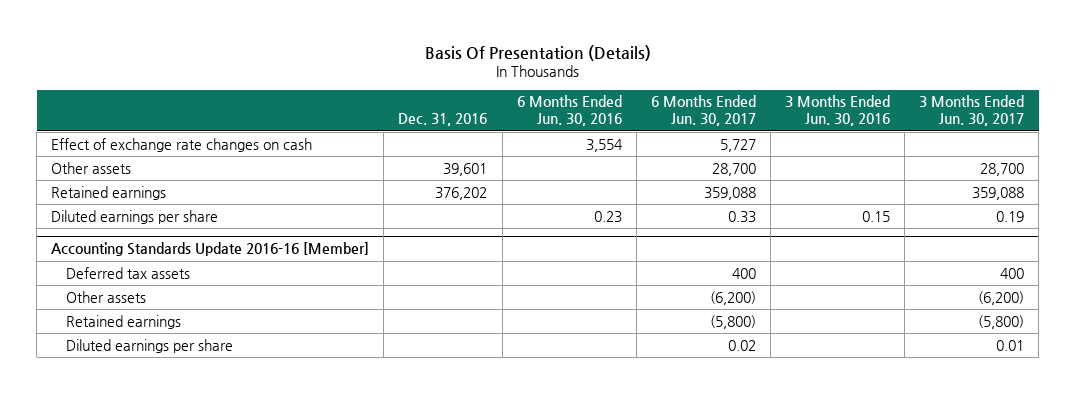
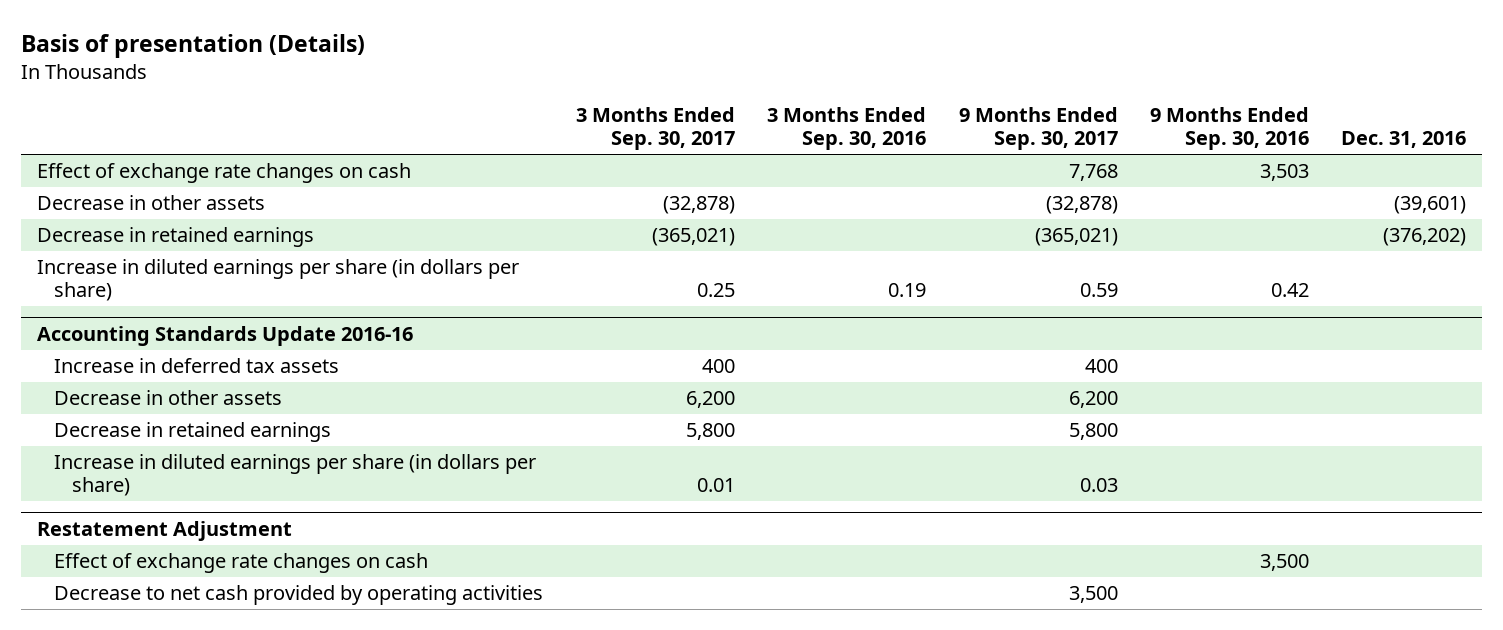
[424,44,651,61] Basis Of Presentation (Details) -> [20,33,365,58] Basis of presentation (Details)
[516,95,622,127] 6 Months Ended Jun. 30, 2016 -> none
[650,95,756,127] 6 Months Ended Jun. 30, 2017 -> none
[785,95,891,127] 3 Months Ended Jun. 30, 2016 -> none
[919,95,1025,127] 3 Months Ended Jun. 30, 2017 -> none
none -> [575,107,735,151] 3 Months Ended Sep. 30, 2017
none -> [767,107,927,151] 3 Months Ended Sep. 30, 2016
none -> [958,107,1118,151] 9 Months Ended Sep. 30, 2017
none -> [1149,107,1309,151] 9 Months Ended Sep. 30, 2016
[51,161,132,174] Other assets -> [36,195,265,211] Decrease in other assets
[443,162,488,176] 39,601 -> [1394,196,1467,215] (39,601)
[51,185,167,200] Retained earnings -> [36,227,314,248] Decrease in retained earnings
[435,186,488,200] 376,202 -> [1383,228,1467,247] (376,202)
[51,209,219,224] Diluted earnings per share -> [36,259,519,302] Increase in diluted earnings per share (in dollars per share)
[51,242,370,257] Accounting Standards Update 2016-16 [Member] -> [36,325,413,346] Accounting Standards Update 2016-16
[66,266,191,279] Deferred tax assets -> [54,358,340,374] Increase in deferred tax assets
[66,290,147,303] Other assets -> [54,390,283,406] Decrease in other assets
[66,314,182,329] Retained earnings -> [54,422,332,443] Decrease in retained earnings
[66,338,234,353] Diluted earnings per share -> [54,454,537,497] Increase in diluted earnings per share (in dollars per share)
none -> [36,520,292,541] Restatement Adjustment
none -> [54,553,429,574] Effect of exchange rate changes on cash
none -> [54,585,544,606] Decrease to net cash provided by operating activities

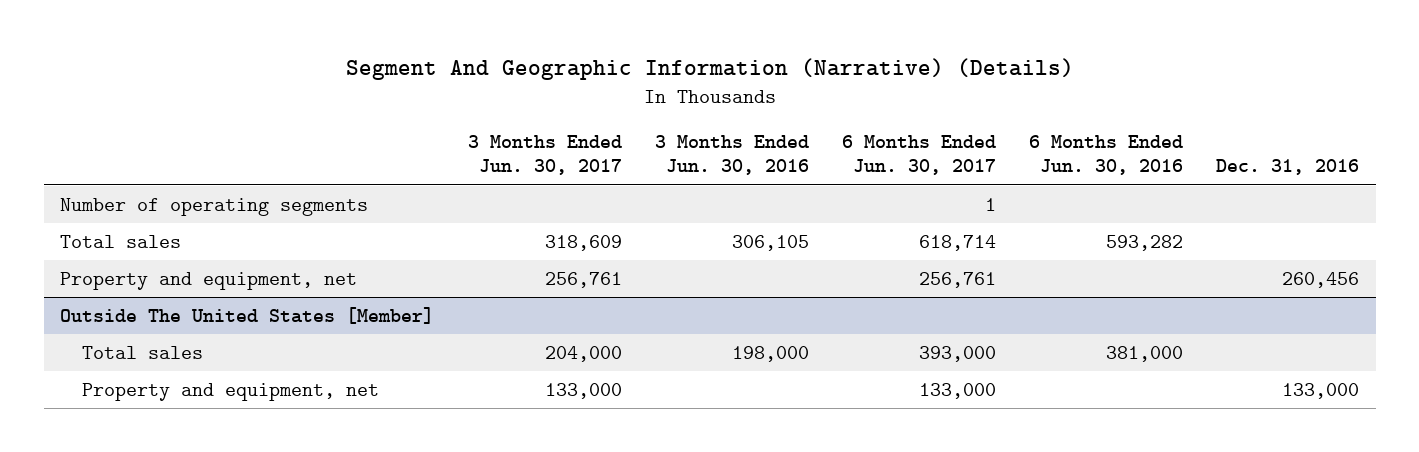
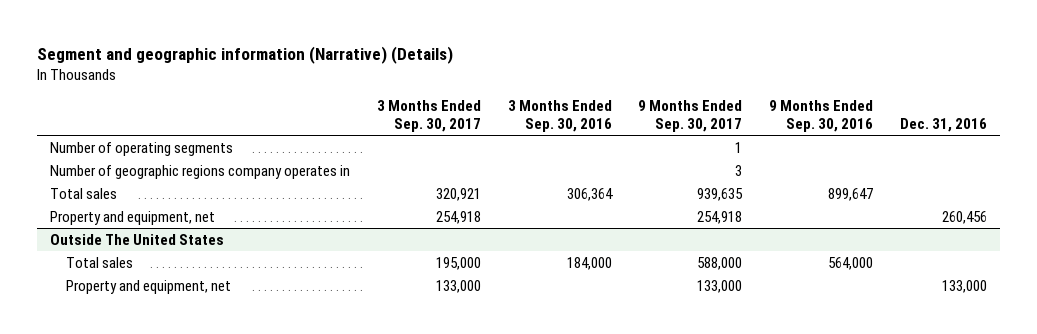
[345,58,1074,81] Segment And Geographic Information (Narrative) (Details) -> [36,45,453,64] Segment and geographic information (Narrative) (Details)
[467,134,622,176] 3 Months Ended Jun. 30, 2017 -> none
[654,134,809,176] 3 Months Ended Jun. 30, 2016 -> none
[841,134,996,176] 6 Months Ended Jun. 30, 2017 -> none
[1028,134,1183,176] 6 Months Ended Jun. 30, 2016 -> none
none -> [376,100,481,132] 3 Months Ended Sep. 30, 2017
none -> [507,100,612,132] 3 Months Ended Sep. 30, 2016
none -> [638,100,743,132] 9 Months Ended Sep. 30, 2017
none -> [769,100,874,132] 9 Months Ended Sep. 30, 2016
none -> [50,164,351,179] Number of geographic regions company operates in
[60,306,435,324] Outside The United States [Member] -> [50,233,225,245] Outside The United States

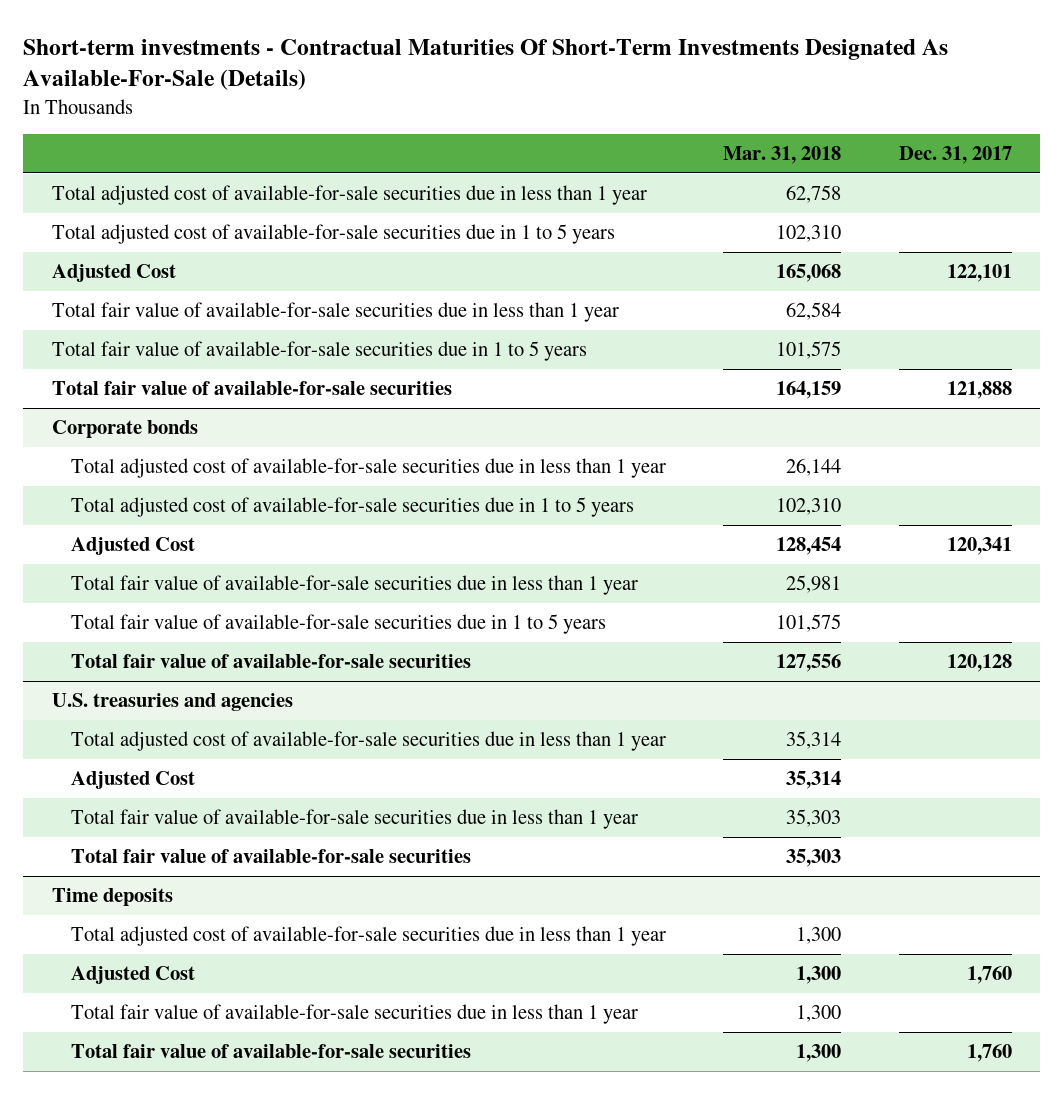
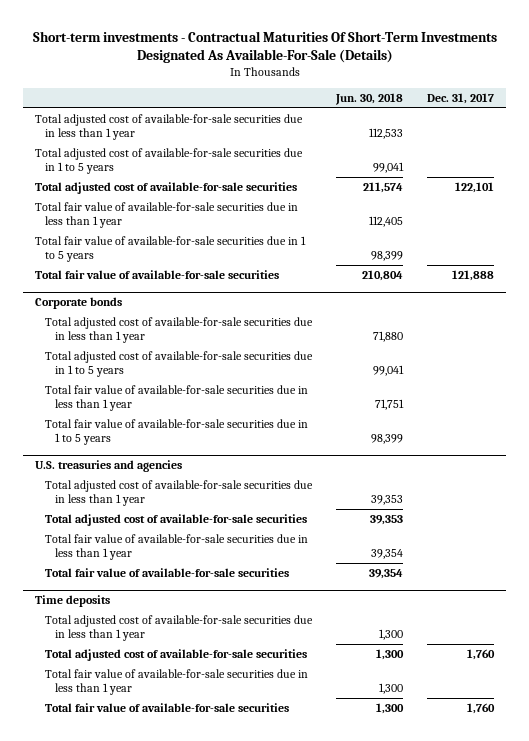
[723,146,842,165] Mar. 31, 2018 -> none
none -> [335,93,404,106] Jun. 30, 2018
[51,264,176,283] Adjusted Cost -> [35,181,298,194] Total adjusted cost of available-for-sale securities
[71,537,196,556] Adjusted Cost -> none
[71,654,472,669] Total fair value of available-for-sale securities -> none
[71,771,196,790] Adjusted Cost -> [45,513,308,526] Total adjusted cost of available-for-sale securities
[71,966,196,985] Adjusted Cost -> [45,648,308,661] Total adjusted cost of available-for-sale securities

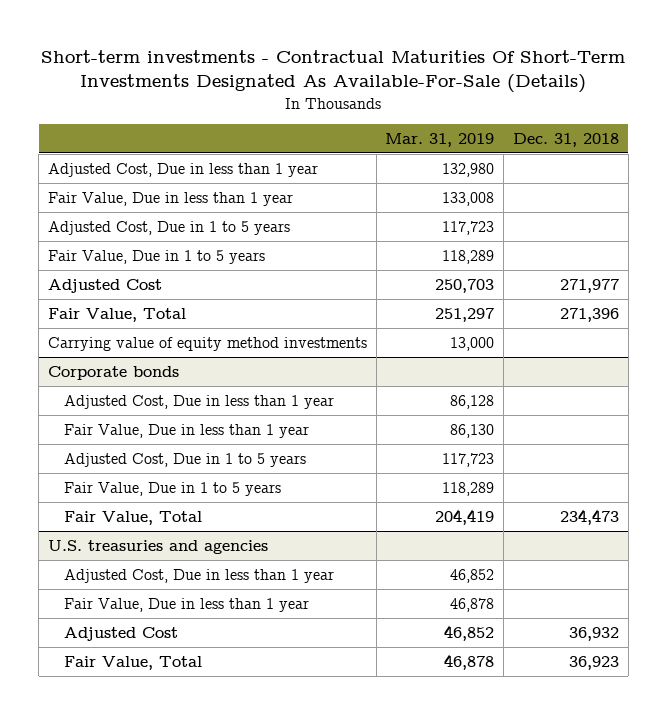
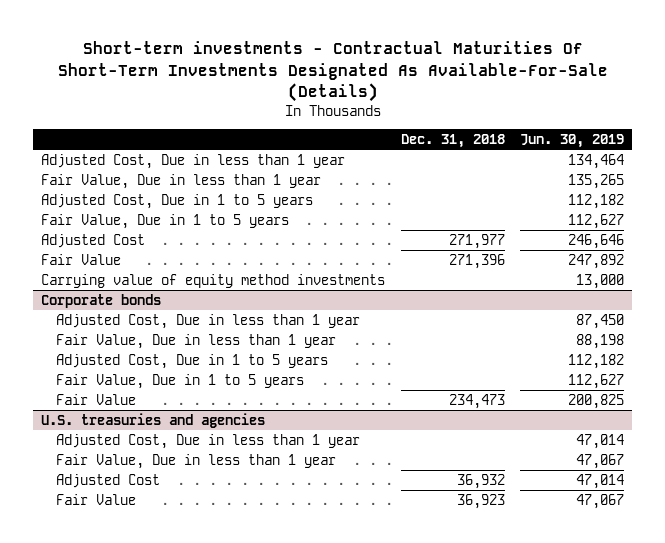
[385,133,495,148] Mar. 31, 2019 -> none
none -> [520,134,625,149] Jun. 30, 2019
[47,307,186,322] Fair Value, Total -> [40,253,121,265] Fair Value
[64,510,203,525] Fair Value, Total -> [55,393,136,405] Fair Value
[64,655,203,670] Fair Value, Total -> [55,493,136,505] Fair Value

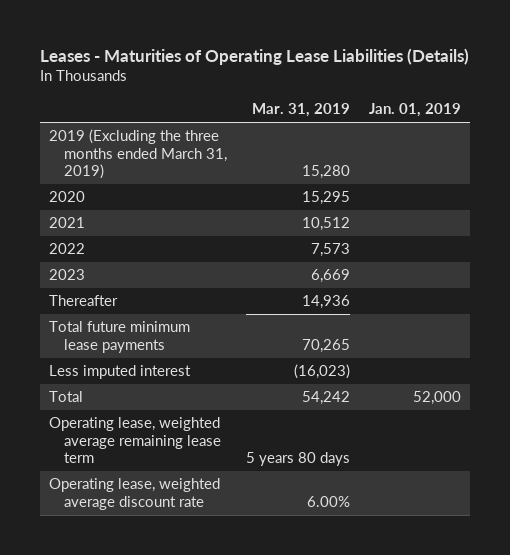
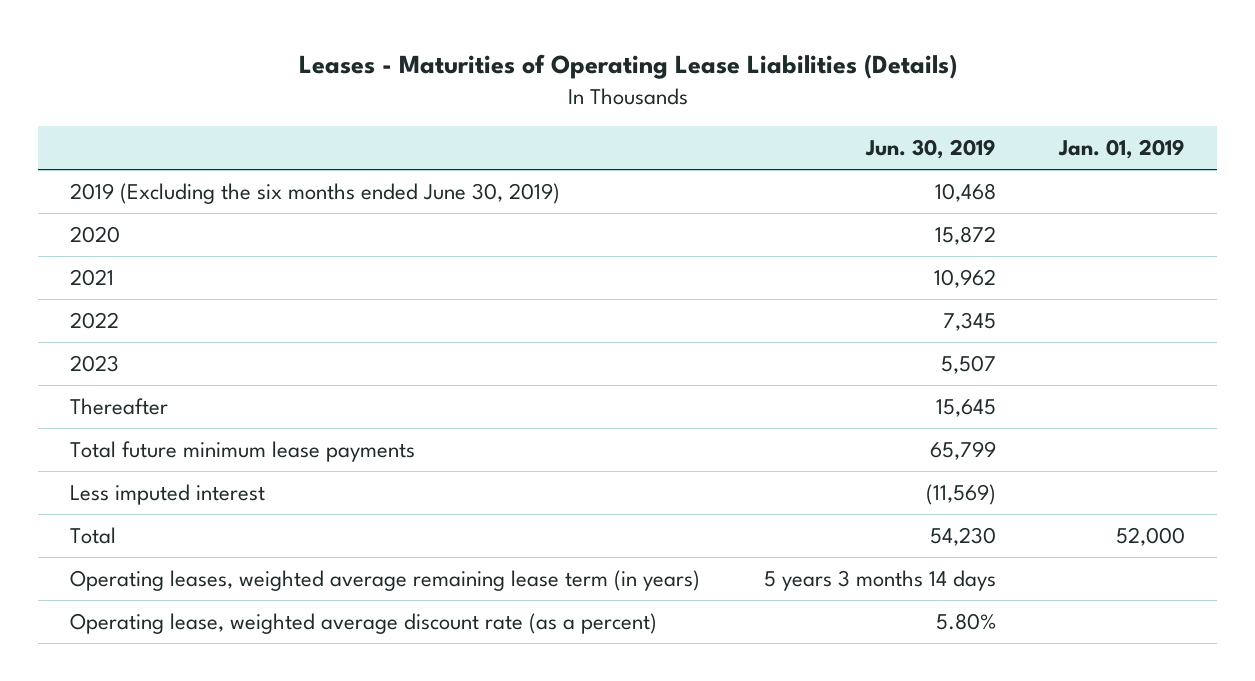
[252,102,351,117] Mar. 31, 2019 -> none
none -> [864,139,996,160] Jun. 30, 2019
[49,129,228,179] 2019 (Excluding the three months ended March 31, 2019) -> [70,182,561,204] 2019 (Excluding the six months ended June 30, 2019)
[49,417,222,463] Operating lease, weighted average remaining lease term -> [70,569,701,591] Operating leases, weighted average remaining lease term (in years)
[49,478,221,510] Operating lease, weighted average discount rate -> [70,612,658,634] Operating lease, weighted average discount rate (as a percent)

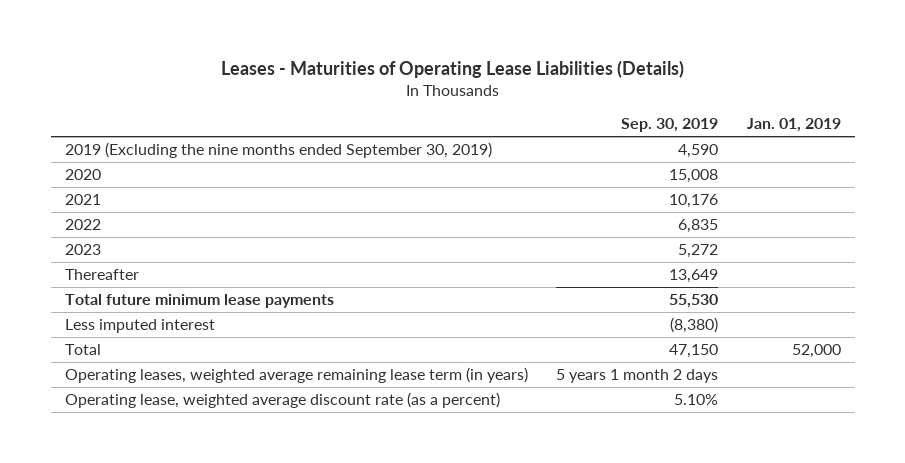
[864,139,996,160] Jun. 30, 2019 -> none
none -> [621,118,719,133] Sep. 30, 2019
[70,182,561,204] 2019 (Excluding the six months ended June 30, 2019) -> [64,142,492,159] 2019 (Excluding the nine months ended September 30, 2019)

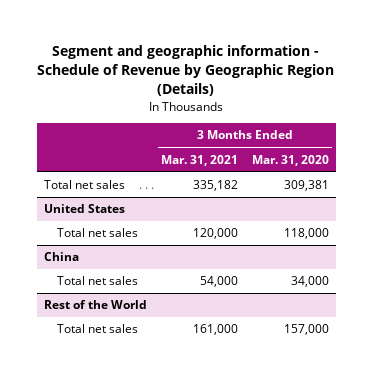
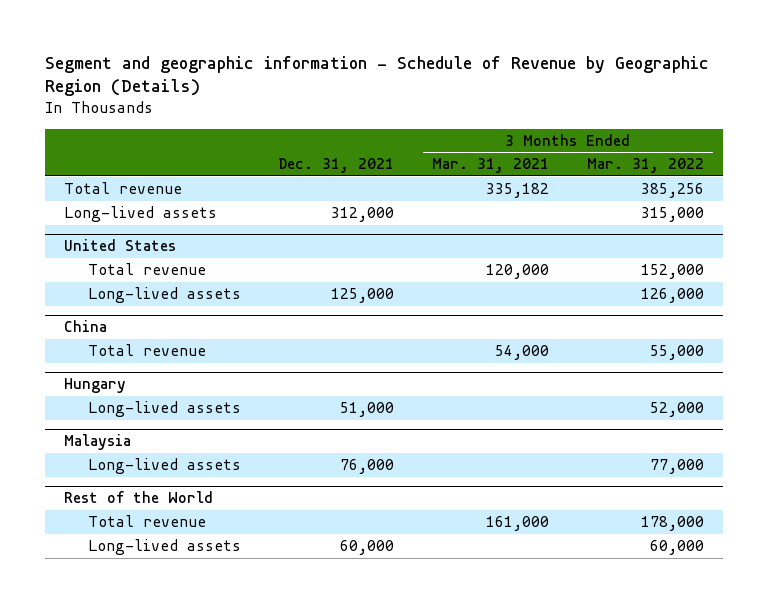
[251,154,329,166] Mar. 31, 2020 -> none
none -> [278,158,395,174] Dec. 31, 2021
none -> [586,158,704,174] Mar. 31, 2022
[44,180,126,190] Total net sales -> [63,182,182,195] Total revenue
none -> [63,206,217,223] Long-lived assets
[56,228,138,238] Total net sales -> [87,263,206,276] Total revenue
none -> [87,287,241,304] Long-lived assets
[56,276,138,286] Total net sales -> [87,344,206,357] Total revenue
none -> [63,378,126,394] Hungary
none -> [87,401,241,418] Long-lived assets
none -> [63,434,131,451] Malaysia
none -> [87,458,241,475] Long-lived assets
[56,324,138,334] Total net sales -> [87,515,206,528] Total revenue
none -> [87,539,241,556] Long-lived assets

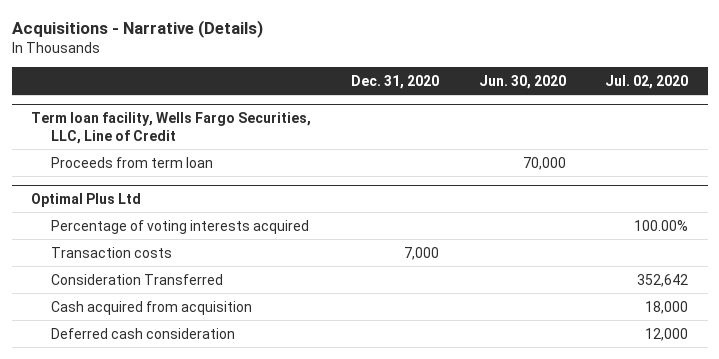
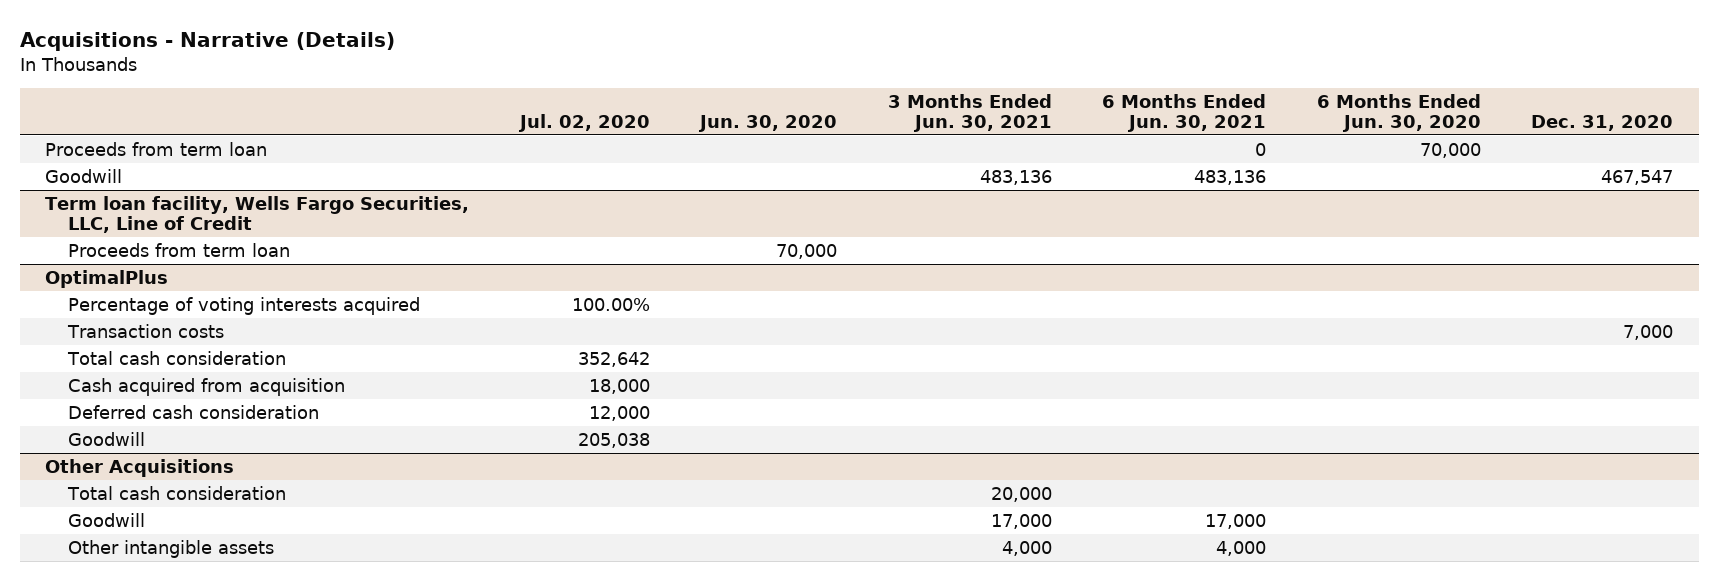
none -> [887,93,1052,132] 3 Months Ended Jun. 30, 2021
none -> [1102,93,1267,132] 6 Months Ended Jun. 30, 2021
none -> [1316,93,1481,132] 6 Months Ended Jun. 30, 2020
none -> [45,141,268,156] Proceeds from term loan
none -> [45,168,123,183] Goodwill
[31,192,142,207] Optimal Plus Ltd -> [45,269,169,288] OptimalPlus
[50,273,223,285] Consideration Transferred -> [67,350,287,365] Total cash consideration
none -> [68,431,146,446] Goodwill
none -> [45,458,235,477] Other Acquisitions
none -> [67,485,287,500] Total cash consideration
none -> [68,512,146,527] Goodwill
none -> [68,539,275,558] Other intangible assets

